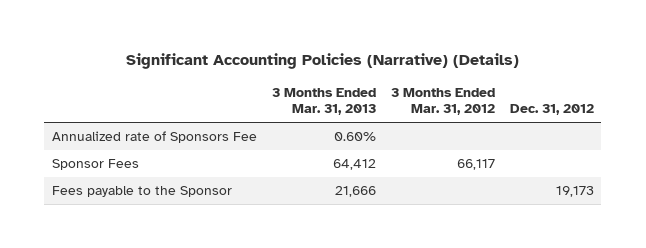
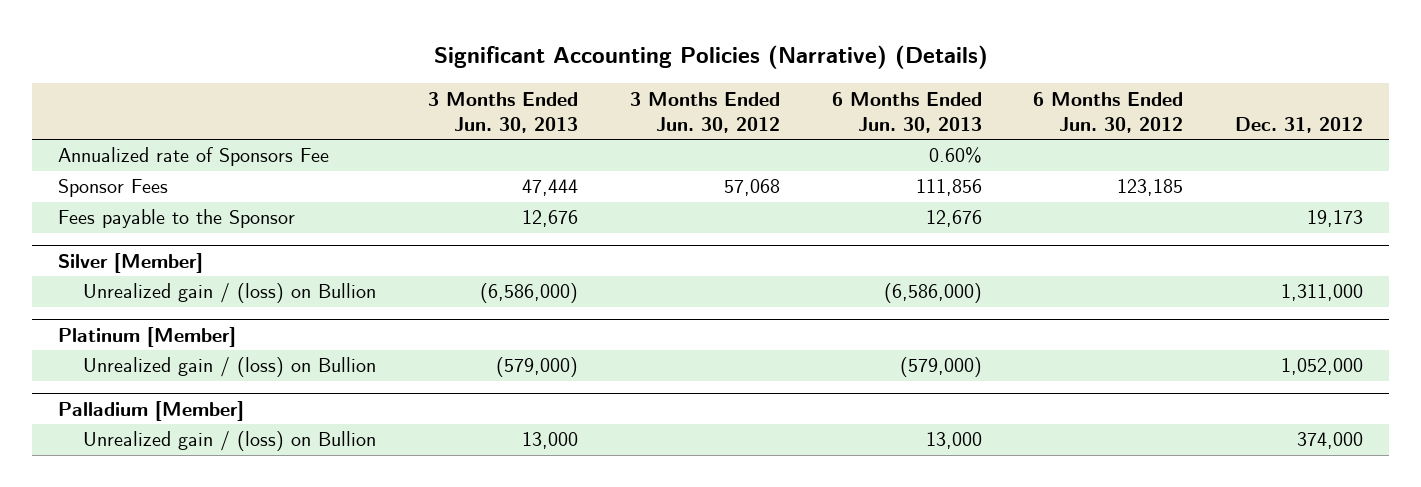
[271,87,376,116] 3 Months Ended Mar. 31, 2013 -> none
[390,87,495,116] 3 Months Ended Mar. 31, 2012 -> none
none -> [428,91,579,134] 3 Months Ended Jun. 30, 2013
none -> [629,91,780,134] 3 Months Ended Jun. 30, 2012
none -> [831,91,982,134] 6 Months Ended Jun. 30, 2013
none -> [1033,91,1184,134] 6 Months Ended Jun. 30, 2012
none -> [58,253,204,274] Silver [Member]
none -> [83,283,377,304] Unrealized gain / (loss) on Bullion
none -> [58,327,237,348] Platinum [Member]
none -> [83,357,377,378] Unrealized gain / (loss) on Bullion
none -> [58,401,245,422] Palladium [Member]
none -> [83,431,377,452] Unrealized gain / (loss) on Bullion

